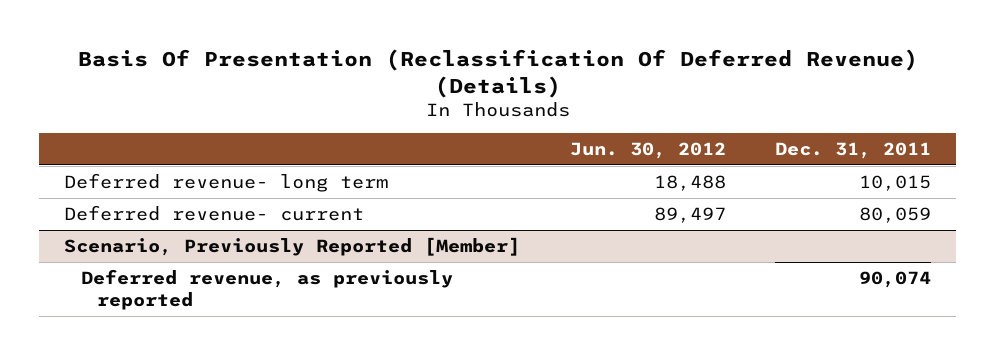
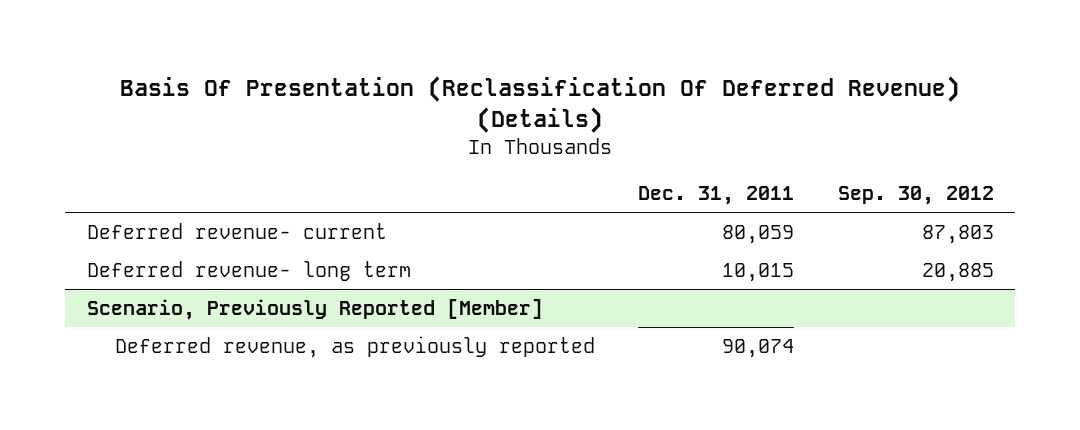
[569,142,726,160] Jun. 30, 2012 -> none
none -> [837,185,994,205] Sep. 30, 2012
[63,172,388,192] Deferred revenue- long term -> [86,261,411,282] Deferred revenue- long term

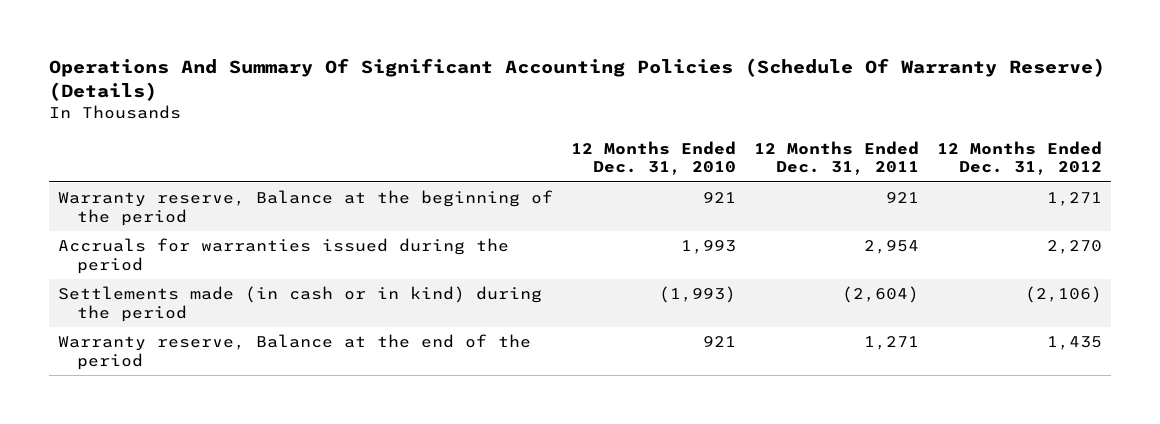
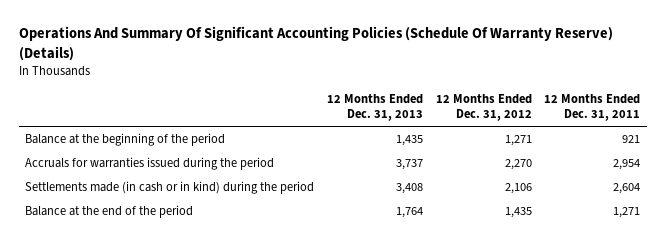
[571,140,737,176] 12 Months Ended Dec. 31, 2010 -> none
none -> [327,94,424,122] 12 Months Ended Dec. 31, 2013
[58,190,554,226] Warranty reserve, Balance at the beginning of the period -> [25,133,226,147] Balance at the beginning of the period
[841,286,919,304] (2,604) -> [613,183,641,195] 2,604
[1024,286,1102,304] (2,106) -> [504,183,532,195] 2,106
[58,334,532,370] Warranty reserve, Balance at the end of the period -> [25,205,194,219] Balance at the end of the period

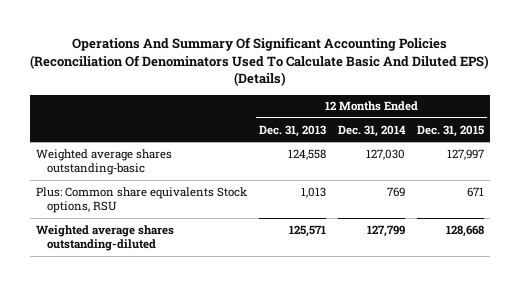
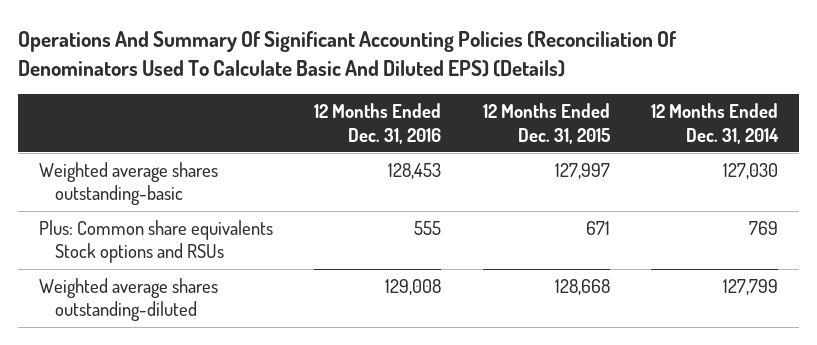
[259,124,327,137] Dec. 31, 2013 -> none
none -> [314,102,442,144] 12 Months Ended Dec. 31, 2016
[36,186,248,214] Plus: Common share equivalents Stock options, RSU -> [39,219,274,264] Plus: Common share equivalents Stock options and RSUs

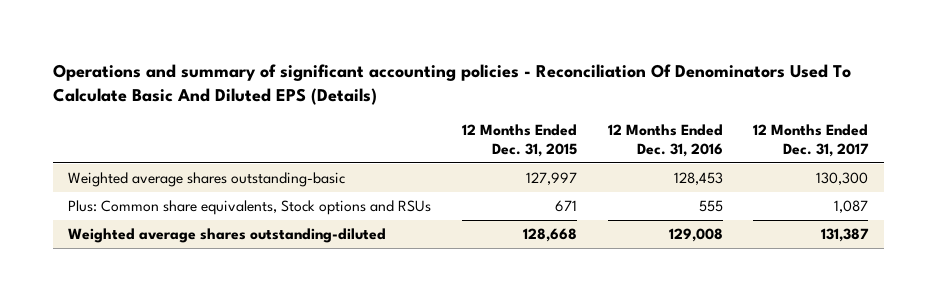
[18,31,678,77] Operations And Summary Of Significant Accounting Policies (Reconciliation Of Denominators Used To Calculate Basic And Diluted EPS) (Details) -> [52,63,851,105] Operations and summary of significant accounting policies - Reconciliation Of Denominators Used To Calculate Basic And Diluted EPS (Details)
[651,102,780,144] 12 Months Ended Dec. 31, 2014 -> none
none -> [753,124,870,157] 12 Months Ended Dec. 31, 2017
[39,219,274,264] Plus: Common share equivalents Stock options and RSUs -> [67,200,431,216] Plus: Common share equivalents, Stock options and RSUs

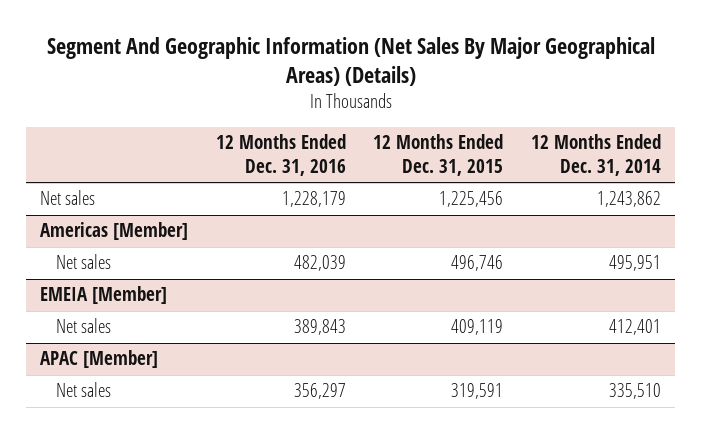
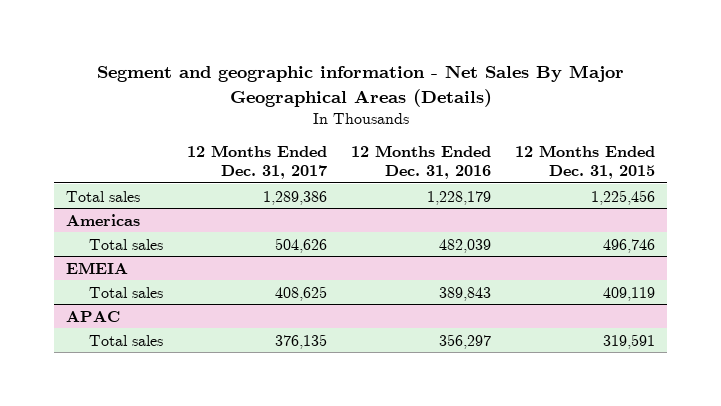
[46,37,655,87] Segment And Geographic Information (Net Sales By Major Geographical Areas) (Details) -> [96,65,624,107] Segment and geographic information - Net Sales By Major Geographical Areas (Details)
[531,134,662,176] 12 Months Ended Dec. 31, 2014 -> none
none -> [186,144,327,180] 12 Months Ended Dec. 31, 2017
[39,190,95,206] Net sales -> [66,190,141,202] Total sales
[39,222,188,241] Americas [Member] -> [66,213,141,226] Americas
[55,254,111,270] Net sales -> [88,238,163,250] Total sales
[39,286,167,305] EMEIA [Member] -> [66,261,129,274] EMEIA
[55,318,111,334] Net sales -> [88,286,163,298] Total sales
[39,350,158,369] APAC [Member] -> [66,310,121,322] APAC
[55,382,111,398] Net sales -> [88,334,163,346] Total sales

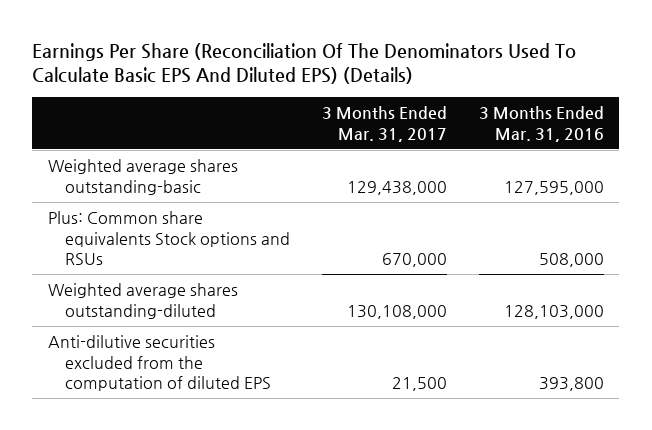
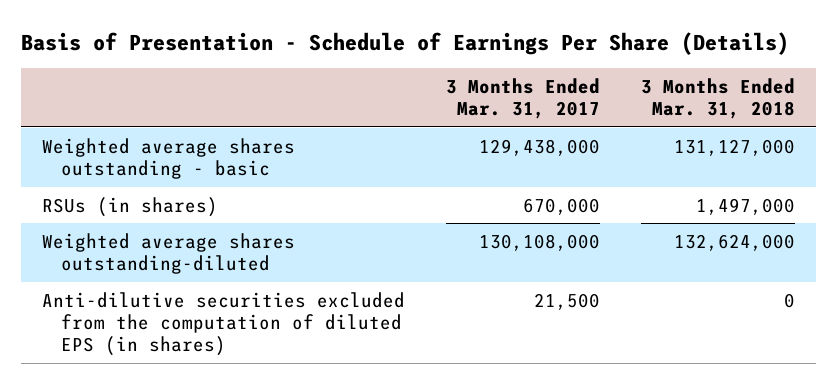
[32,42,577,85] Earnings Per Share (Reconciliation Of The Denominators Used To Calculate Basic EPS And Diluted EPS) (Details) -> [21,31,790,55] Basis of Presentation - Schedule of Earnings Per Share (Details)
[478,106,604,142] 3 Months Ended Mar. 31, 2016 -> none
none -> [641,77,796,120] 3 Months Ended Mar. 31, 2018
[48,159,239,195] Weighted average shares outstanding-basic -> [41,137,295,179] Weighted average shares outstanding - basic
[48,211,290,265] Plus: Common share equivalents Stock options and RSUs -> [41,196,218,217] RSUs (in shares)
[48,335,271,391] Anti-dilutive securities excluded from the computation of diluted EPS -> [41,291,405,357] Anti-dilutive securities excluded from the computation of diluted EPS (in shares)

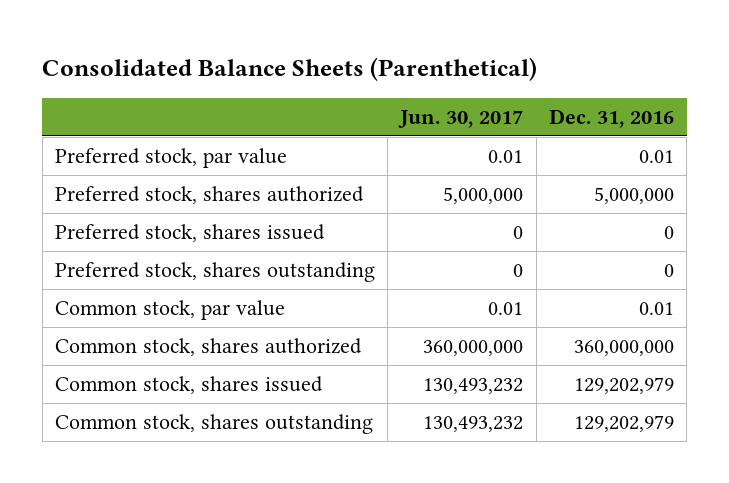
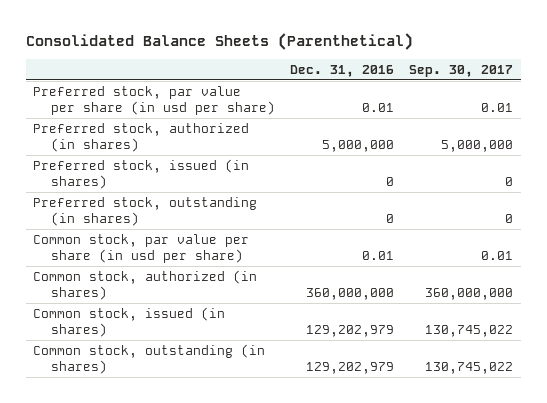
[398,109,524,128] Jun. 30, 2017 -> none
none -> [409,65,514,78] Sep. 30, 2017
[55,147,288,168] Preferred stock, par value -> [33,85,275,116] Preferred stock, par value per share (in usd per share)
[55,185,365,204] Preferred stock, shares authorized -> [33,122,250,153] Preferred stock, authorized (in shares)
[55,223,326,242] Preferred stock, shares issued -> [33,158,250,190] Preferred stock, issued (in shares)
[55,261,376,282] Preferred stock, shares outstanding -> [33,196,258,227] Preferred stock, outstanding (in shares)
[55,299,286,320] Common stock, par value -> [33,233,250,264] Common stock, par value per share (in usd per share)
[55,337,363,356] Common stock, shares authorized -> [33,269,258,301] Common stock, authorized (in shares)
[55,375,324,394] Common stock, shares issued -> [33,306,226,338] Common stock, issued (in shares)
[55,413,374,434] Common stock, shares outstanding -> [33,343,266,375] Common stock, outstanding (in shares)

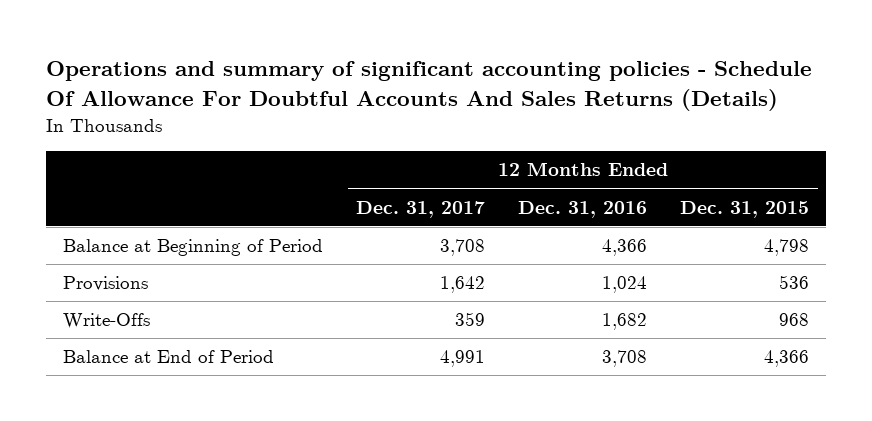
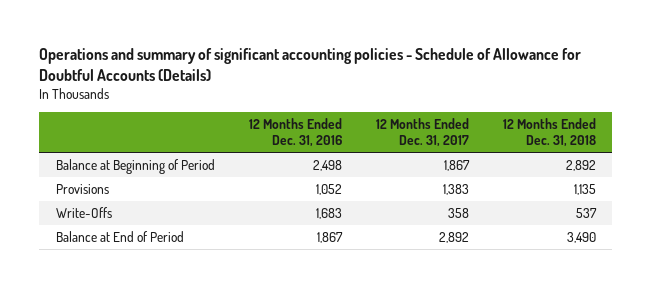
[46,60,813,111] Operations and summary of significant accounting policies - Schedule Of Allowance For Doubtful Accounts And Sales Returns (Details) -> [39,47,582,81] Operations and summary of significant accounting policies - Schedule of Allowance for Doubtful Accounts (Details)
[680,200,810,218] Dec. 31, 2015 -> none
none -> [502,118,596,147] 12 Months Ended Dec. 31, 2018
[439,239,485,257] 3,708 -> [443,160,470,172] 1,867
[602,239,648,257] 4,366 -> [312,160,342,172] 2,498
[439,276,485,294] 1,642 -> [442,184,469,196] 1,383
[602,276,648,294] 1,024 -> [315,184,342,196] 1,052
[454,312,485,327] 359 -> [447,208,469,219] 358
[602,313,648,331] 1,682 -> [315,208,342,220] 1,683
[439,350,485,368] 4,991 -> [438,232,469,244] 2,892
[602,350,648,368] 3,708 -> [316,232,343,244] 1,867

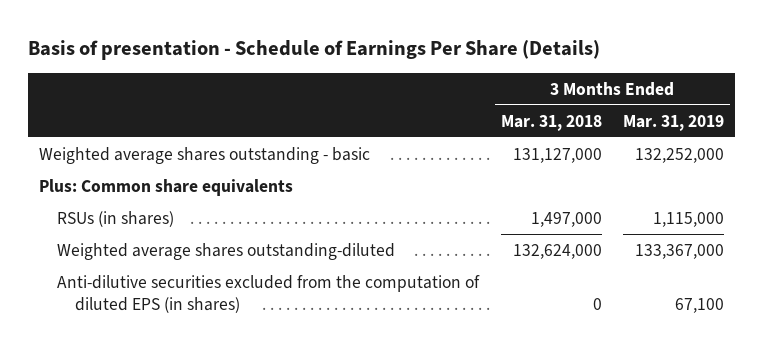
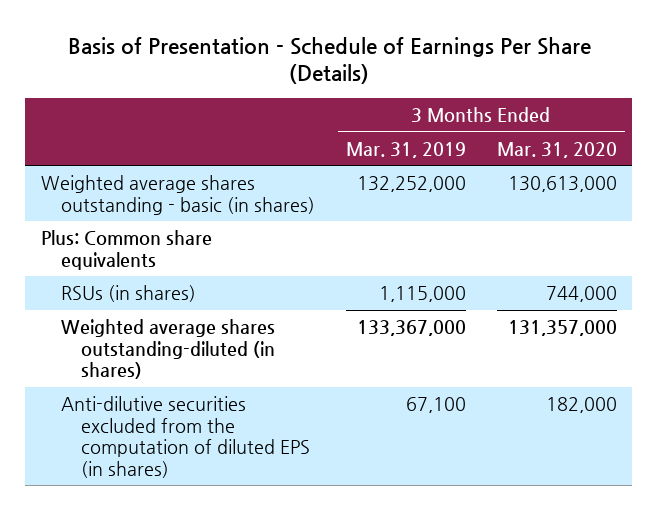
[27,40,600,61] Basis of presentation - Schedule of Earnings Per Share (Details) -> [67,36,591,85] Basis of Presentation - Schedule of Earnings Per Share (Details)
[500,114,602,131] Mar. 31, 2018 -> none
none -> [496,141,617,158] Mar. 31, 2020
[38,146,370,164] Weighted average shares outstanding - basic -> [40,174,315,215] Weighted average shares outstanding - basic (in shares)
[56,242,395,260] Weighted average shares outstanding-diluted -> [60,318,275,380] Weighted average shares outstanding-diluted (in shares)

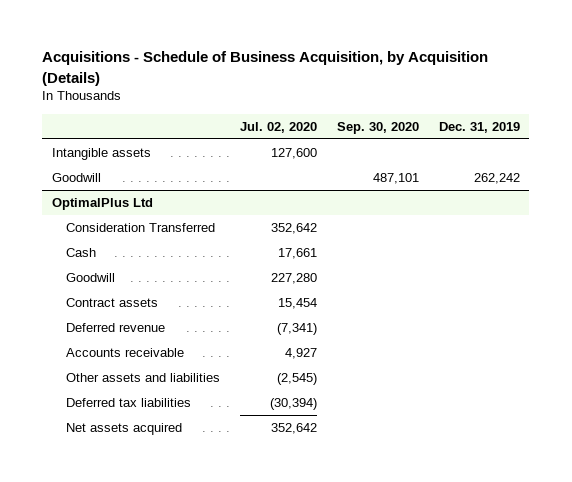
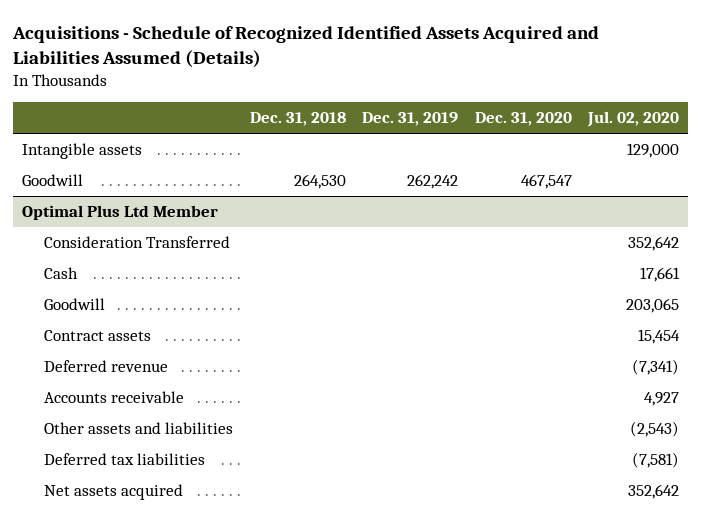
[42,51,489,86] Acquisitions - Schedule of Business Acquisition, by Acquisition (Details) -> [12,25,600,69] Acquisitions - Schedule of Recognized Identified Assets Acquired and Liabilities Assumed (Details)
[336,121,419,134] Sep. 30, 2020 -> none
none -> [249,112,346,127] Dec. 31, 2018
none -> [474,112,572,127] Dec. 31, 2020
[270,148,317,160] 127,600 -> [627,143,680,159] 129,000
[52,198,154,211] OptimalPlus Ltd -> none
none -> [21,205,218,221] Optimal Plus Ltd Member
[270,273,317,285] 227,280 -> [626,298,680,314] 203,065
[276,373,317,386] (2,545) -> [630,421,680,438] (2,543)
[269,398,317,411] (30,394) -> [632,452,680,469] (7,581)

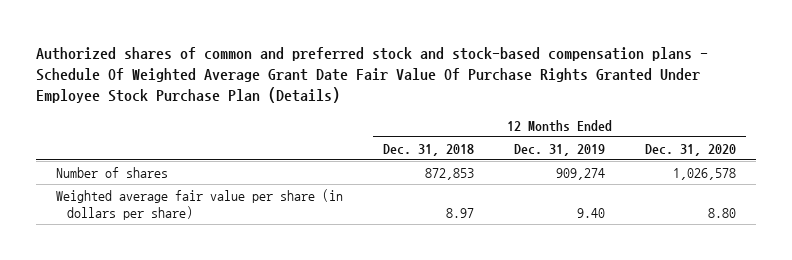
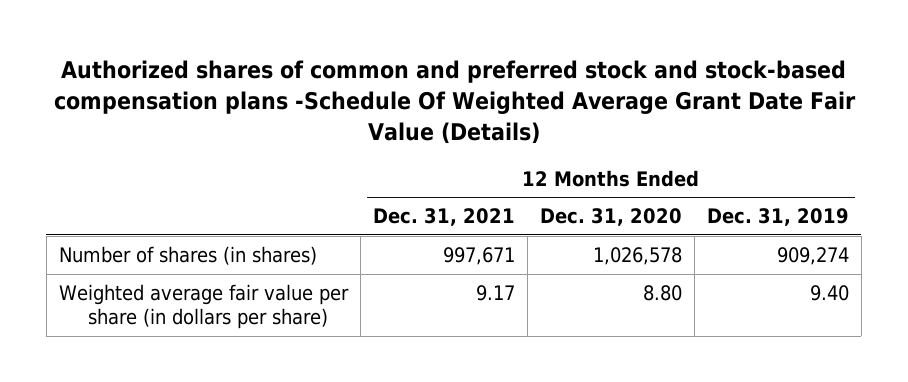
[36,46,709,104] Authorized shares of common and preferred stock and stock-based compensation plans - Schedule Of Weighted Average Grant Date Fair Value Of Purchase Rights Granted Under Employee Stock Purchase Plan (Details) -> [53,59,856,144] Authorized shares of common and preferred stock and stock-based compensation plans -Schedule Of Weighted Average Grant Date Fair Value (Details)
[383,143,475,156] Dec. 31, 2018 -> none
none -> [372,208,515,227] Dec. 31, 2021
[56,166,169,178] Number of shares -> [58,246,317,266] Number of shares (in shares)

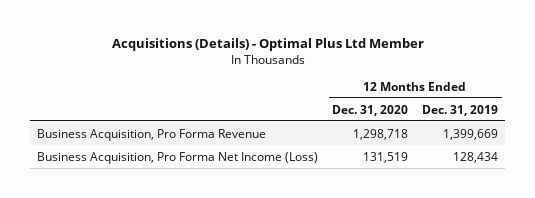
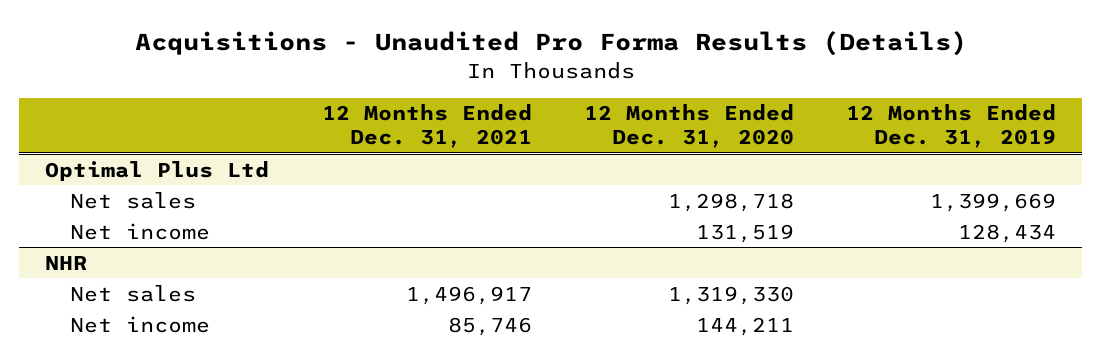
[111,38,424,52] Acquisitions (Details) - Optimal Plus Ltd Member -> [134,31,967,57] Acquisitions - Unaudited Pro Forma Results (Details)
none -> [321,104,532,149] 12 Months Ended Dec. 31, 2021
none -> [45,160,270,181] Optimal Plus Ltd
[37,128,267,141] Business Acquisition, Pro Forma Revenue -> [69,191,196,209] Net sales
[37,151,319,164] Business Acquisition, Pro Forma Net Income (Loss) -> [69,222,210,240] Net income
none -> [45,255,88,270] NHR
none -> [69,284,196,302] Net sales
none -> [69,315,210,333] Net income

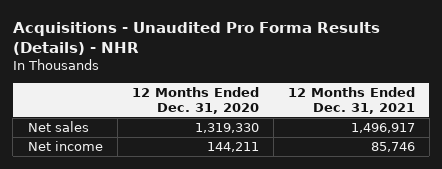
[134,31,967,57] Acquisitions - Unaudited Pro Forma Results (Details) -> [12,21,380,56] Acquisitions - Unaudited Pro Forma Results (Details) - NHR
[846,104,1057,149] 12 Months Ended Dec. 31, 2019 -> none
[45,160,270,181] Optimal Plus Ltd -> none
[69,191,196,209] Net sales -> none
[69,222,210,240] Net income -> none
[45,255,88,270] NHR -> none

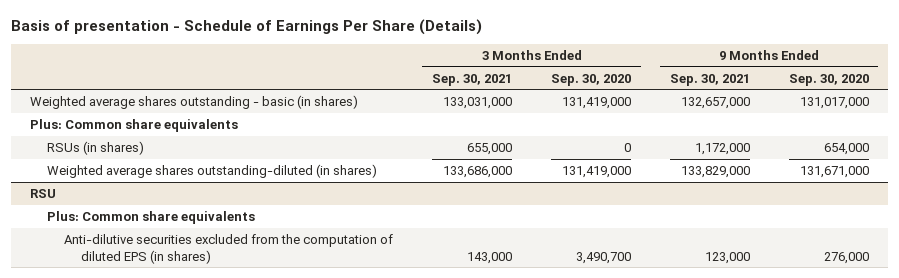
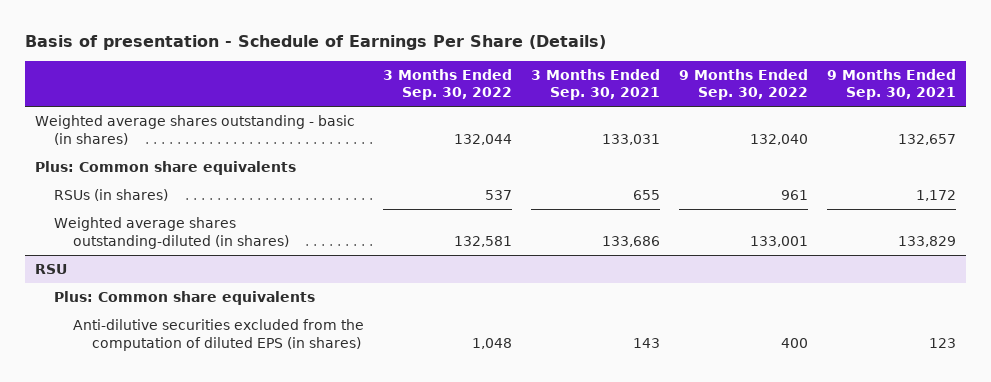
[551,73,632,86] Sep. 30, 2020 -> none
[788,73,869,86] Sep. 30, 2020 -> none
none -> [382,68,512,101] 3 Months Ended Sep. 30, 2022
none -> [679,68,809,101] 9 Months Ended Sep. 30, 2022
[443,96,513,109] 133,031,000 -> [602,133,661,145] 133,031
[680,96,750,109] 132,657,000 -> [898,133,957,145] 132,657
[467,142,513,155] 655,000 -> [633,190,661,201] 655
[694,142,750,155] 1,172,000 -> [916,190,957,202] 1,172
[443,165,513,178] 133,686,000 -> [602,235,661,247] 133,686
[680,165,750,178] 133,829,000 -> [898,235,957,247] 133,829
[467,251,513,264] 143,000 -> [633,337,661,348] 143
[704,251,750,264] 123,000 -> [929,337,957,348] 123

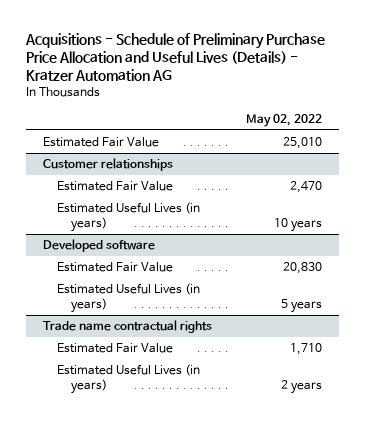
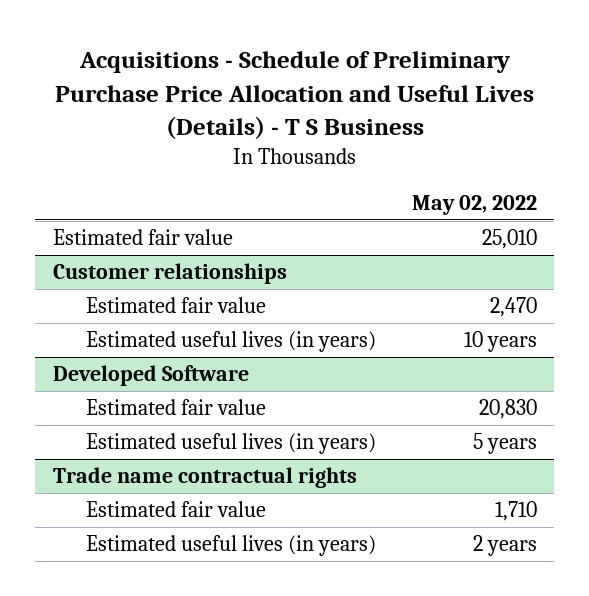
[24,32,325,82] Acquisitions - Schedule of Preliminary Purchase Price Allocation and Useful Lives (Details) - Kratzer Automation AG -> [54,51,534,141] Acquisitions - Schedule of Preliminary Purchase Price Allocation and Useful Lives (Details) - T S Business
[42,137,159,148] Estimated Fair Value -> [52,229,233,246] Estimated fair value
[56,181,173,192] Estimated Fair Value -> [86,297,267,314] Estimated fair value
[56,202,200,232] Estimated Useful Lives (in years) -> [86,331,377,353] Estimated useful lives (in years)
[42,239,155,253] Developed software -> [52,365,249,387] Developed Software
[56,262,173,273] Estimated Fair Value -> [86,399,267,416] Estimated fair value
[56,283,200,313] Estimated Useful Lives (in years) -> [86,433,377,455] Estimated useful lives (in years)
[56,343,173,354] Estimated Fair Value -> [86,501,267,518] Estimated fair value
[56,364,200,394] Estimated Useful Lives (in years) -> [86,535,377,557] Estimated useful lives (in years)

